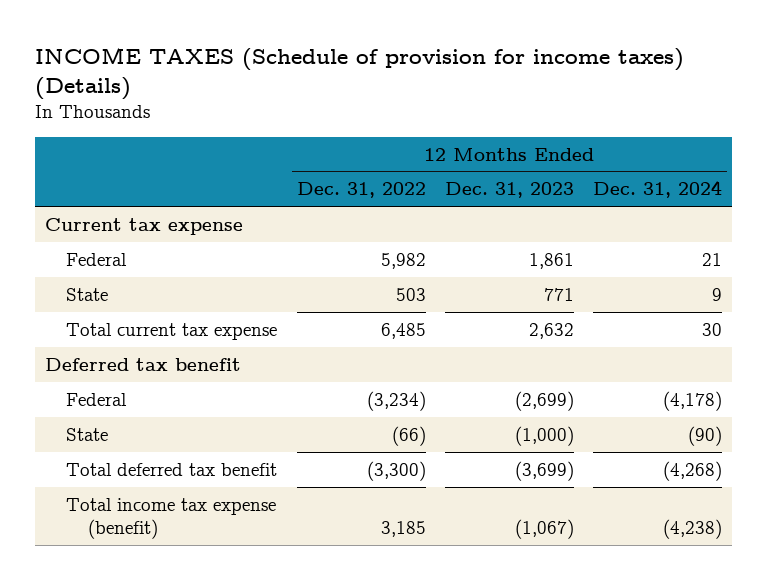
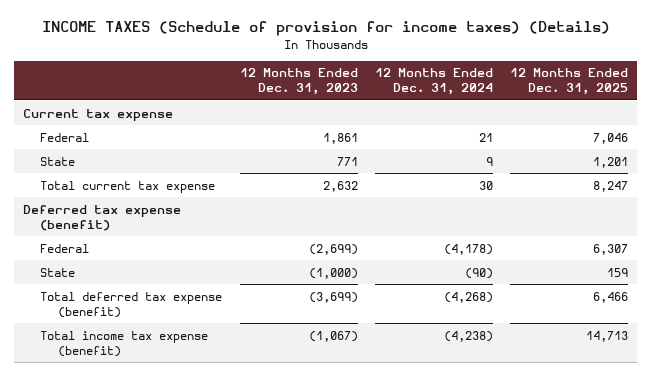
[296,182,426,199] Dec. 31, 2022 -> none
none -> [510,68,629,96] 12 Months Ended Dec. 31, 2025
[44,357,241,371] Deferred tax benefit -> [22,204,181,231] Deferred tax expense (benefit)
[66,462,278,476] Total deferred tax benefit -> [40,291,223,318] Total deferred tax expense (benefit)

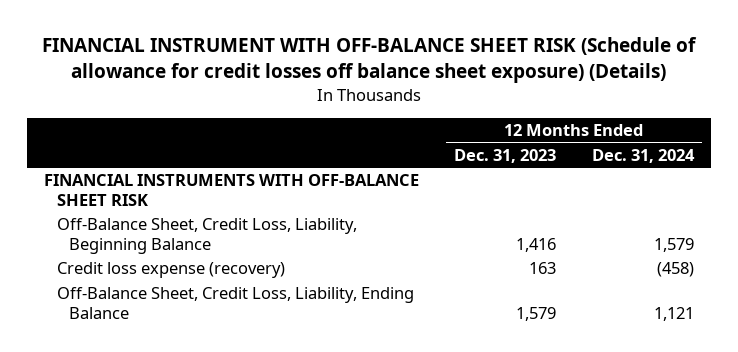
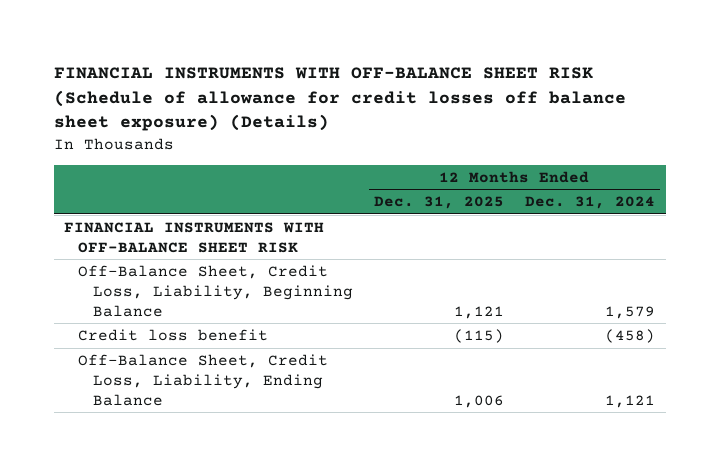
[41,37,697,84] FINANCIAL INSTRUMENT WITH OFF-BALANCE SHEET RISK (Schedule of allowance for credit losses off balance sheet exposure) (Details) -> [53,67,626,132] FINANCIAL INSTRUMENTS WITH OFF-BALANCE SHEET RISK (Schedule of allowance for credit losses off balance sheet exposure) (Details)
[454,148,557,163] Dec. 31, 2023 -> none
none -> [373,196,504,210] Dec. 31, 2025
[56,262,285,279] Credit loss expense (recovery) -> [78,328,269,341] Credit loss benefit

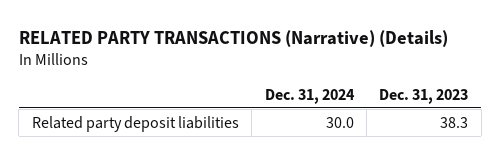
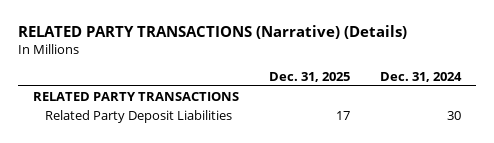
[379,88,469,104] Dec. 31, 2023 -> none
none -> [269,71,351,82] Dec. 31, 2025
none -> [33,91,240,101] RELATED PARTY TRANSACTIONS
[31,115,239,132] Related party deposit liabilities -> [45,109,233,123] Related Party Deposit Liabilities
[325,116,354,128] 30.0 -> [447,110,462,120] 30

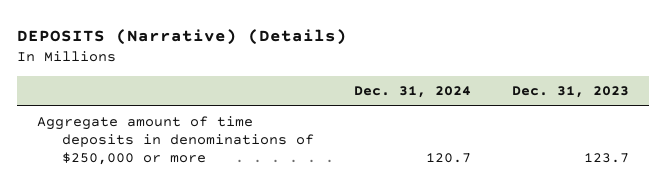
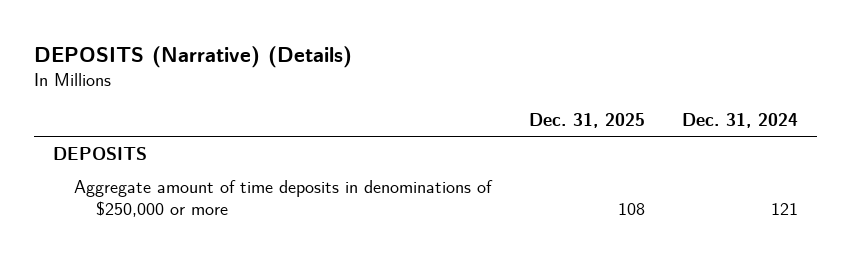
[511,86,629,99] Dec. 31, 2023 -> none
none -> [528,113,645,129] Dec. 31, 2025
none -> [52,146,147,160] DEPOSITS
[426,153,472,164] 120.7 -> [771,203,799,216] 121

